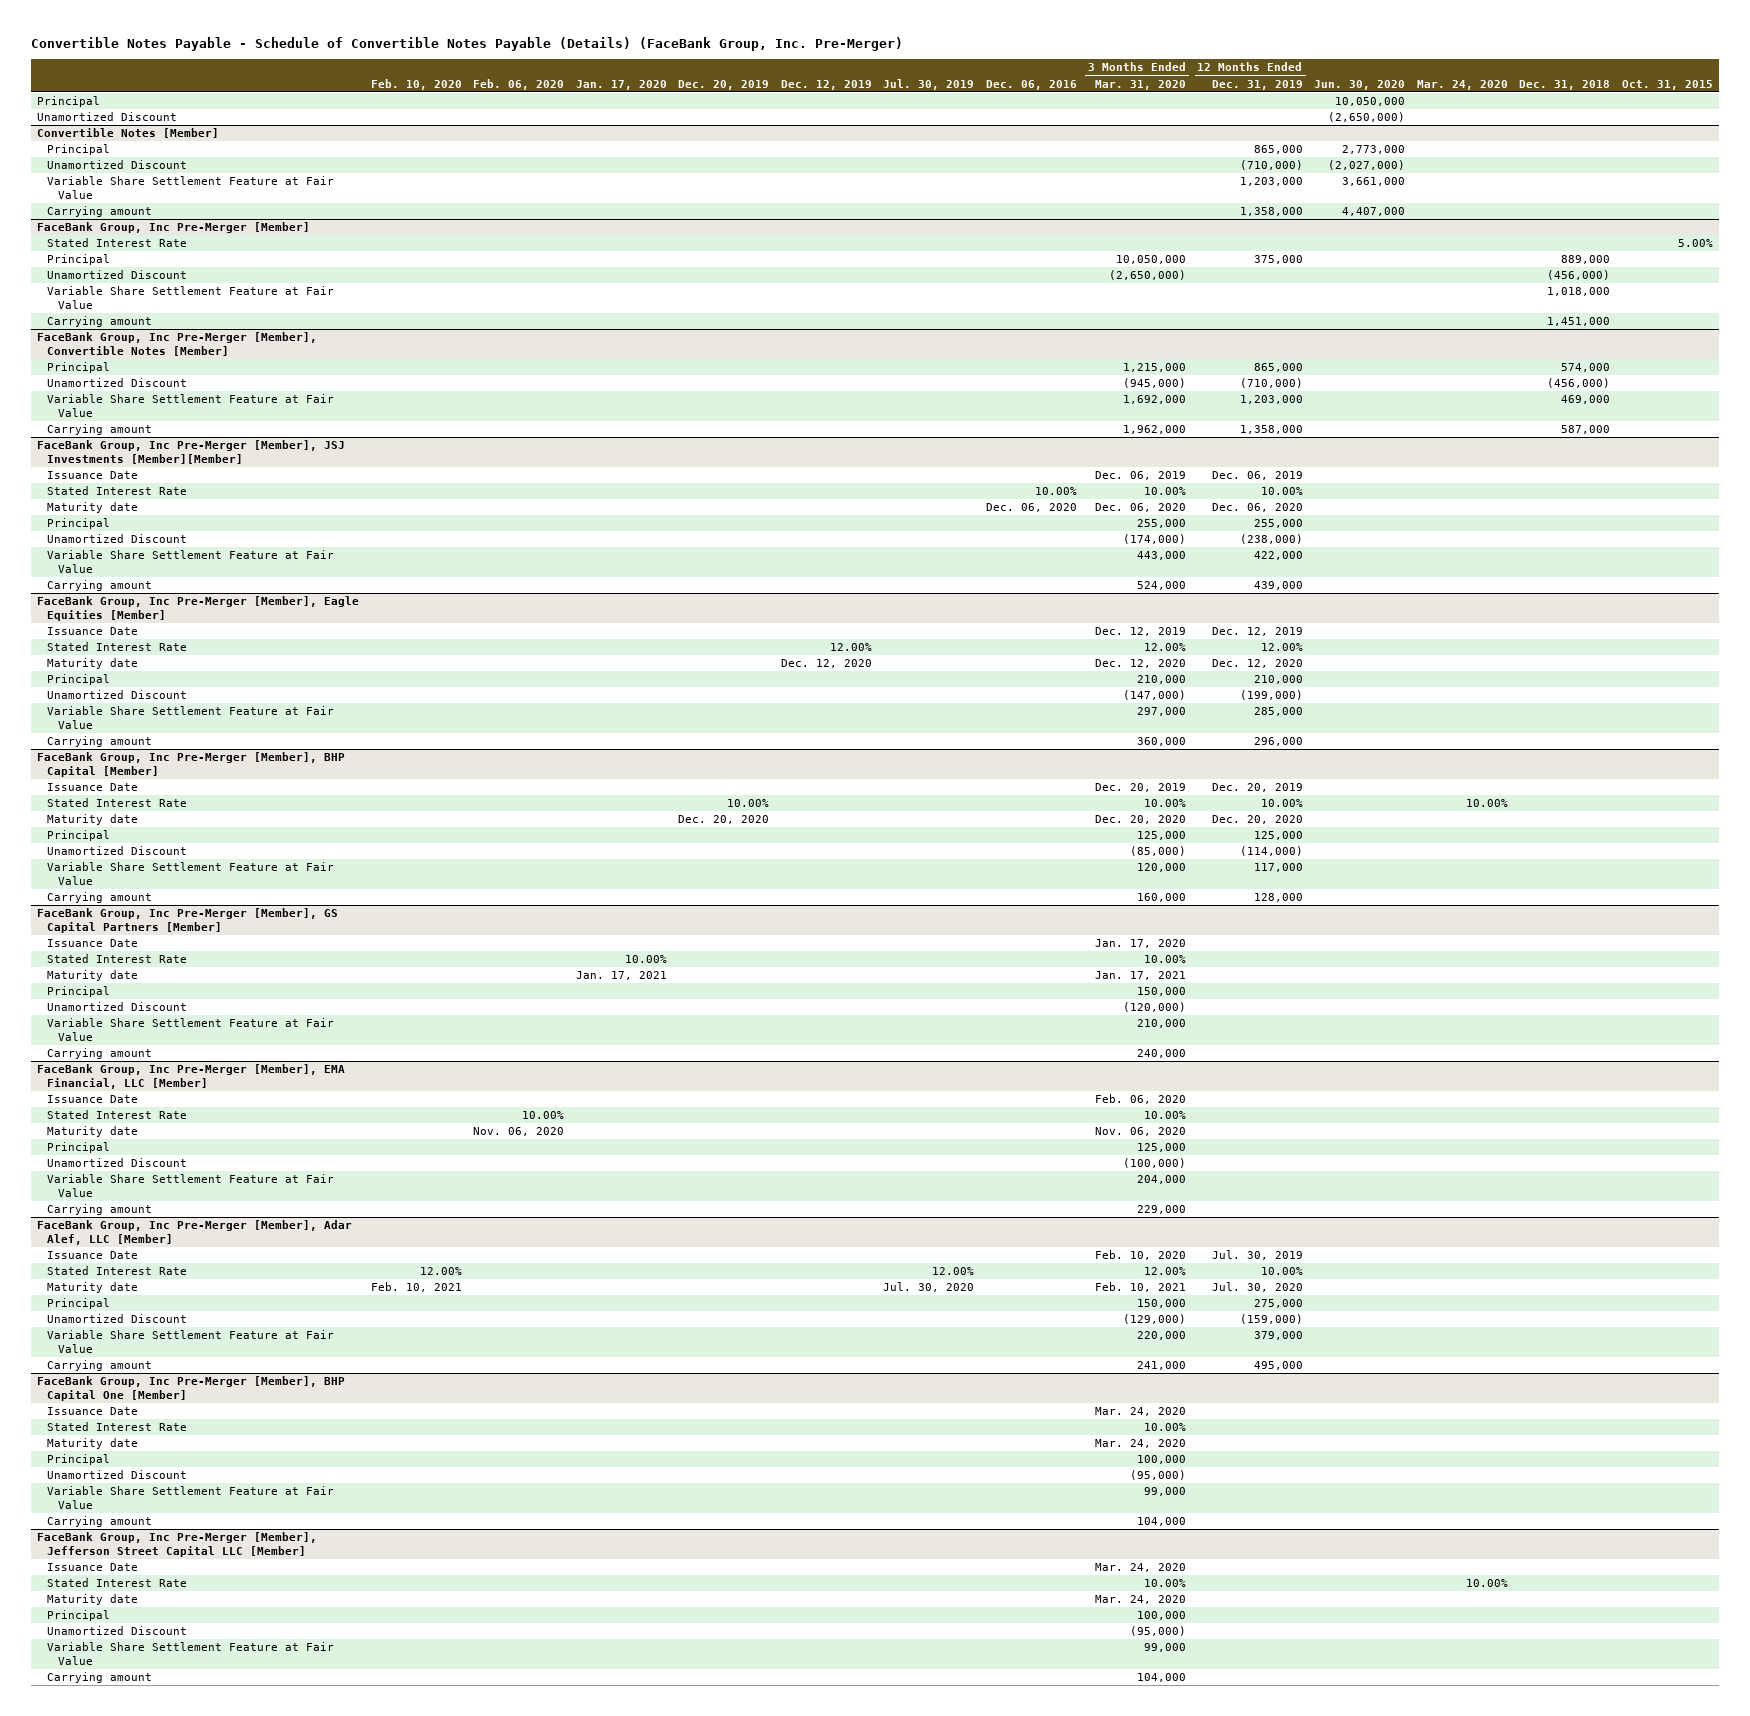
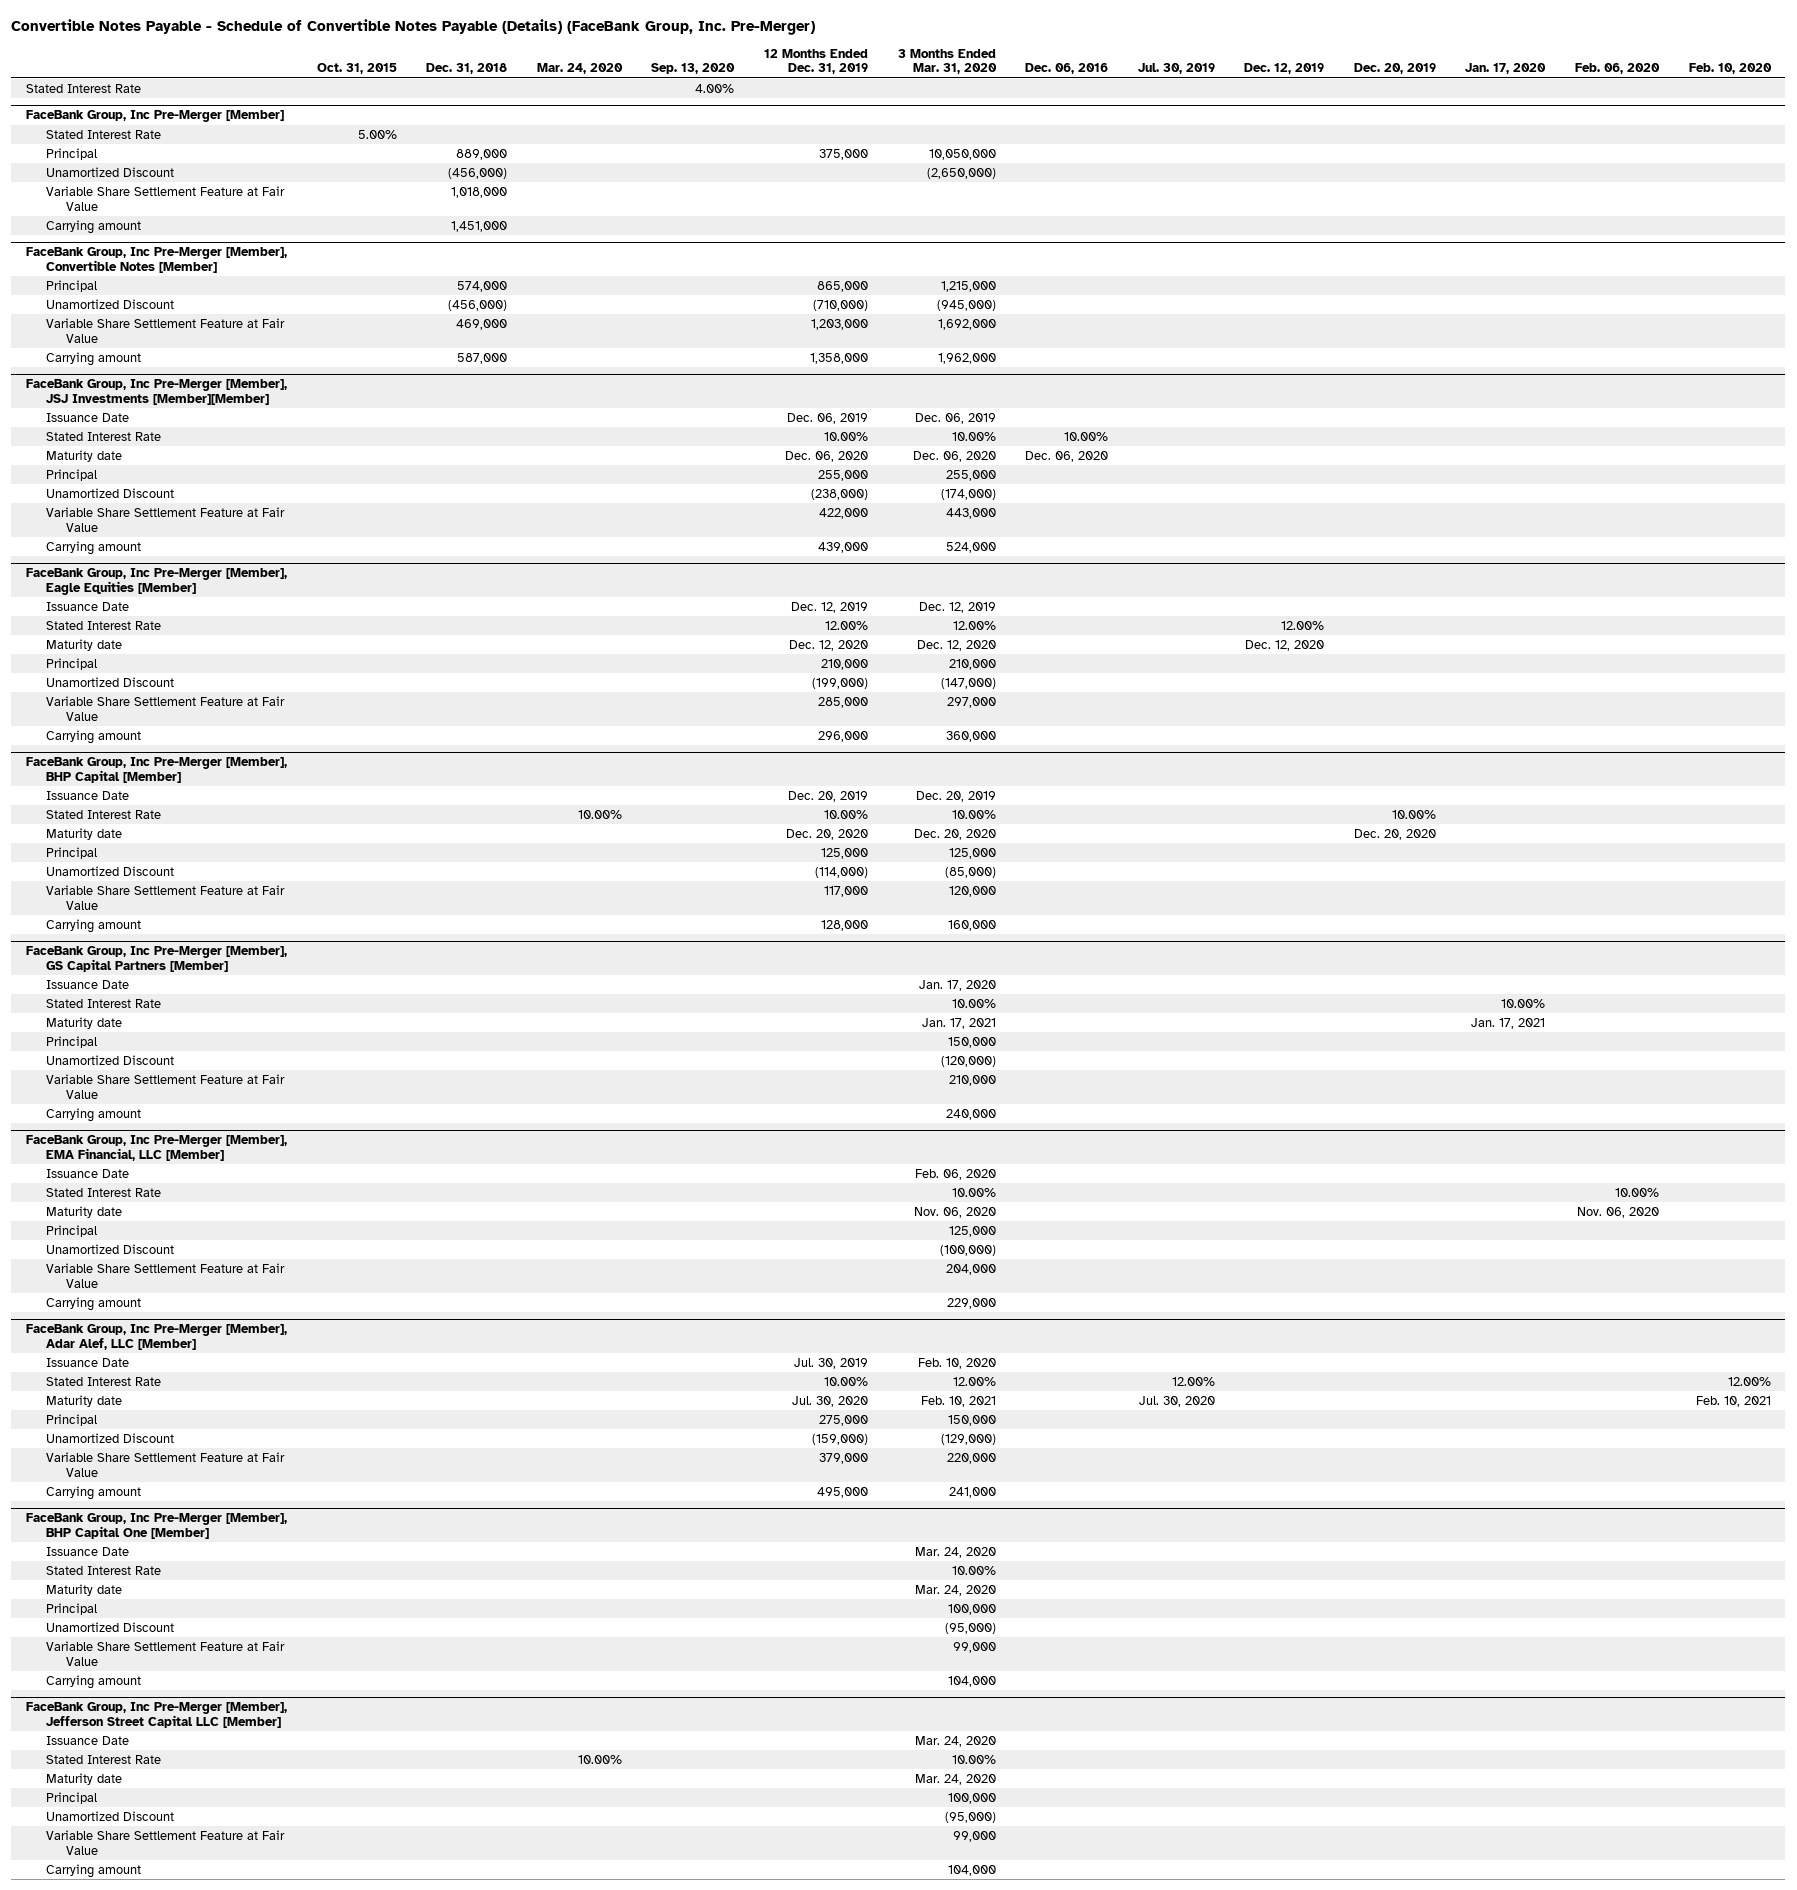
[1314,79,1406,90] Jun. 30, 2020 -> none
none -> [651,63,736,75] Sep. 13, 2020
[37,96,101,108] Principal -> none
[37,112,178,122] Unamortized Discount -> none
[37,128,220,139] Convertible Notes [Member] -> none
[47,144,111,156] Principal -> none
[47,160,188,170] Unamortized Discount -> none
[47,176,335,199] Variable Share Settlement Feature at Fair Value -> none
[47,206,153,218] Carrying amount -> none
none -> [26,83,142,93] Stated Interest Rate

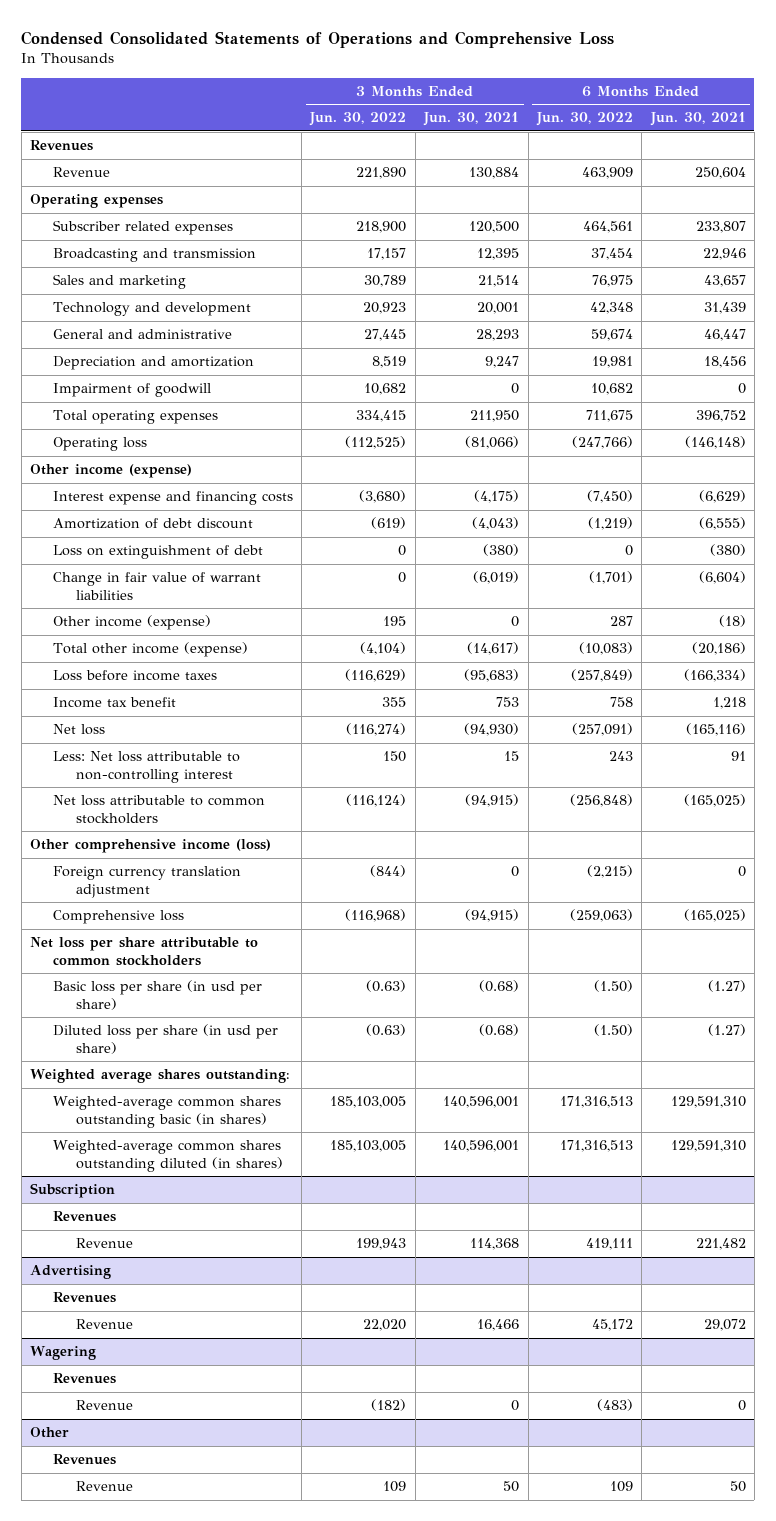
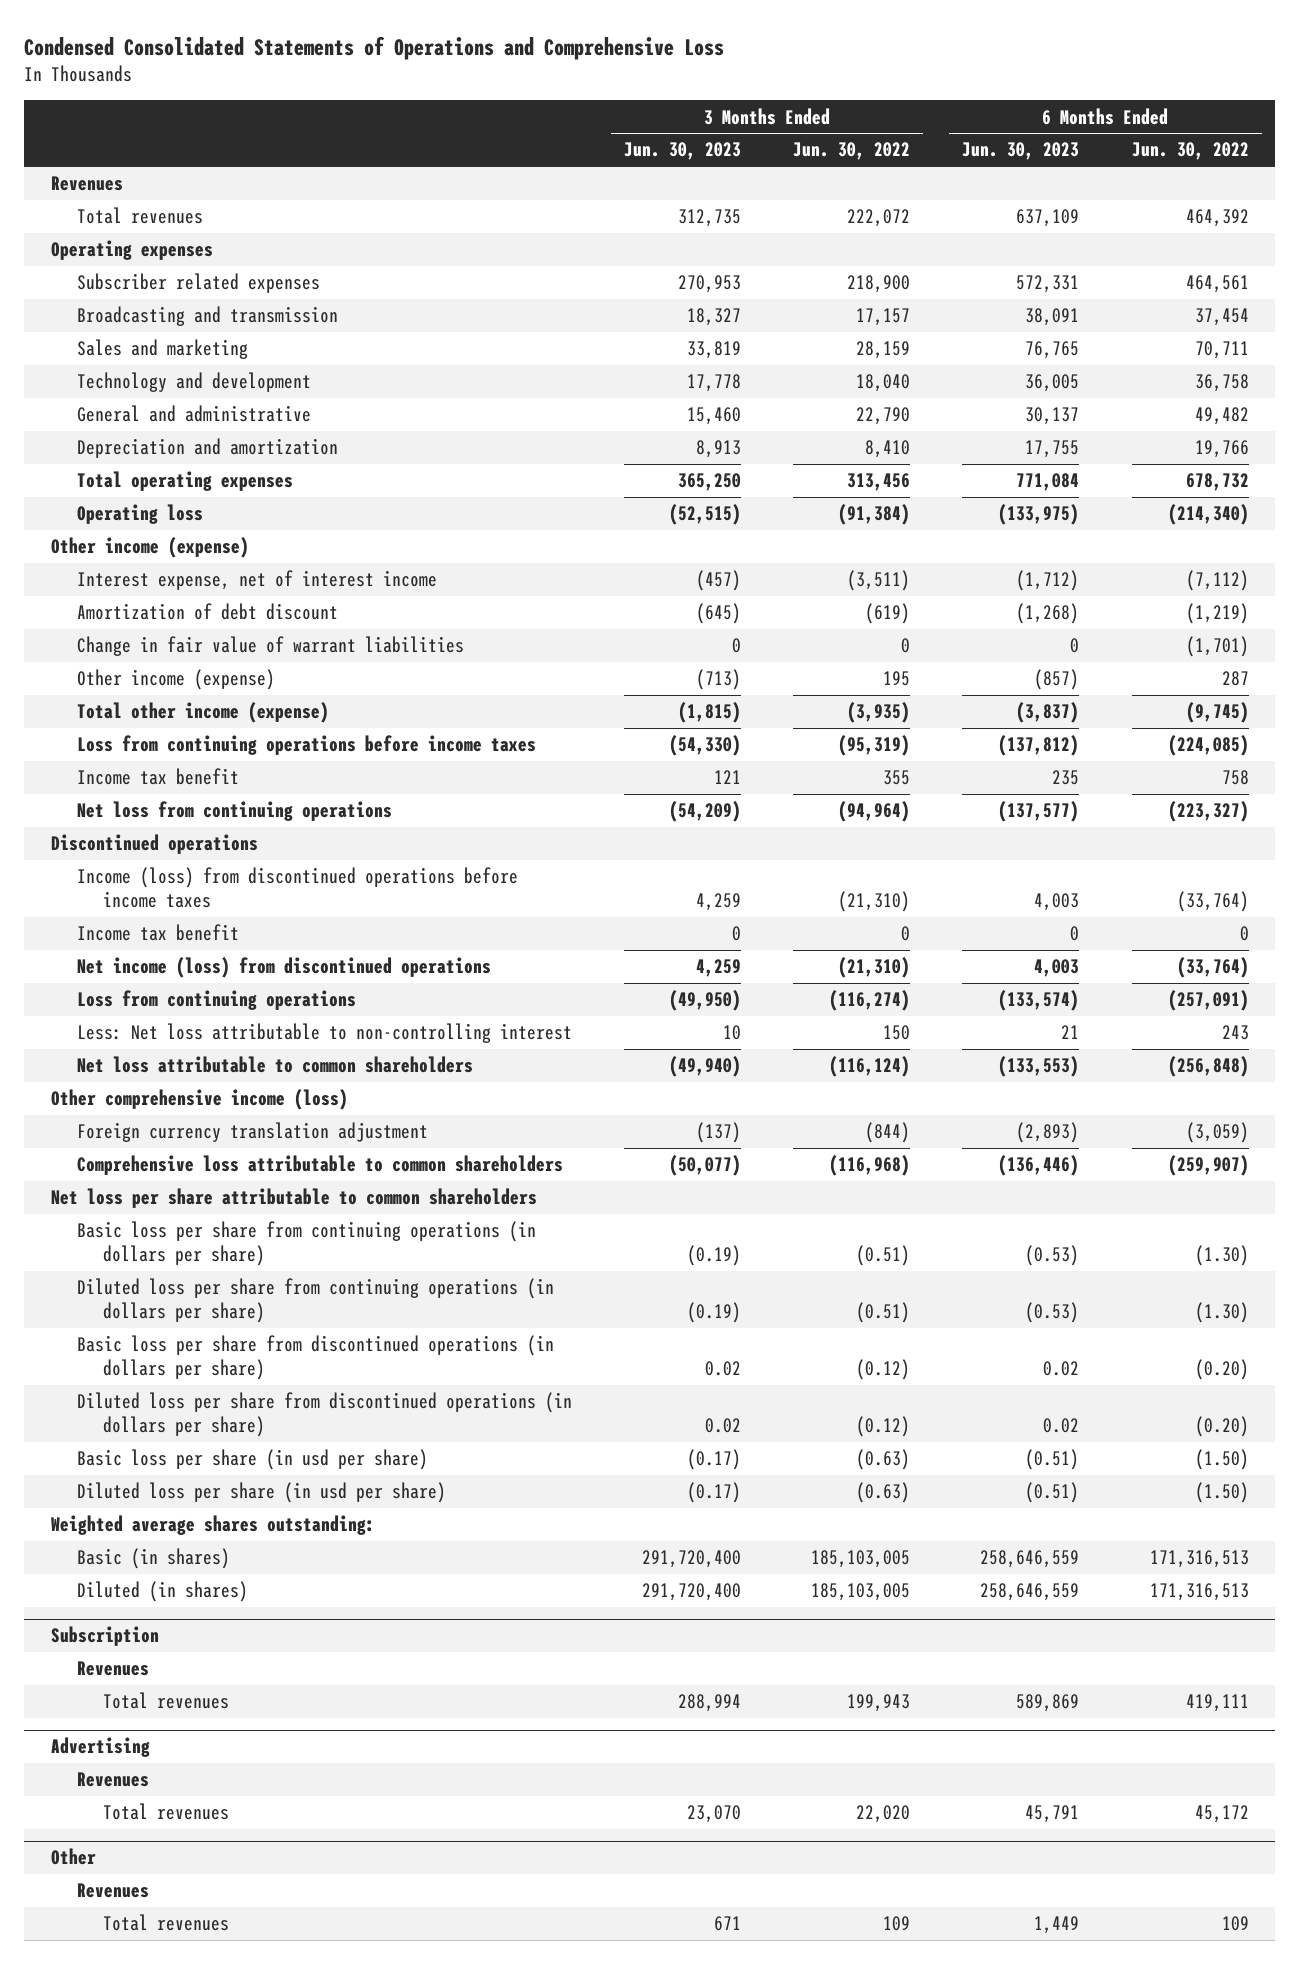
[423,112,520,127] Jun. 30, 2021 -> none
[649,112,746,127] Jun. 30, 2021 -> none
none -> [624,142,742,161] Jun. 30, 2023
none -> [962,142,1080,161] Jun. 30, 2023
[52,167,110,178] Revenue -> none
none -> [76,207,203,225] Total revenues
[52,383,211,398] Impairment of goodwill -> none
[364,275,407,288] 30,789 -> [856,341,911,360] 28,159
[591,275,633,288] 76,975 -> [1194,341,1249,360] 70,711
[363,302,407,315] 20,923 -> [856,374,911,393] 18,040
[589,302,633,315] 42,348 -> [1194,374,1249,393] 36,758
[364,329,407,342] 27,445 -> [856,407,911,426] 22,790
[590,329,633,342] 59,674 -> [1194,407,1249,426] 49,482
[372,356,407,369] 8,519 -> [865,440,911,459] 8,410
[591,356,633,369] 19,981 -> [1194,440,1249,459] 19,766
[356,410,407,423] 334,415 -> [847,473,911,492] 313,456
[585,410,633,423] 711,675 -> [1185,473,1249,492] 678,732
[345,436,407,450] (112,525) -> [838,504,911,526] (91,384)
[571,436,633,450] (247,766) -> [1167,504,1249,526] (214,340)
[52,491,293,506] Interest expense and financing costs -> [76,570,437,591] Interest expense, net of interest income
[359,490,407,504] (3,680) -> [847,570,911,592] (3,511)
[586,490,633,504] (7,450) -> [1185,570,1249,592] (7,112)
[52,545,263,560] Loss on extinguishment of debt -> none
[360,642,407,656] (4,104) -> [847,702,911,724] (3,935)
[578,642,633,656] (10,083) -> [1185,702,1249,724] (9,745)
[52,670,217,682] Loss before income taxes -> [76,735,536,756] Loss from continuing operations before income taxes
[345,669,407,683] (116,629) -> [838,735,911,757] (95,319)
[570,669,633,683] (257,849) -> [1167,735,1249,757] (224,085)
none -> [76,801,392,822] Net loss from continuing operations
none -> [50,834,258,855] Discontinued operations
none -> [76,867,518,909] Income (loss) from discontinued operations before income taxes
none -> [76,924,239,942] Income tax benefit
none -> [76,957,491,979] Net income (loss) from discontinued operations
[52,724,105,736] Net loss -> [76,990,356,1011] Loss from continuing operations
[52,795,265,824] Net loss attributable to common stockholders -> [76,1056,473,1074] Net loss attributable to common shareholders
[586,865,633,879] (2,215) -> [1185,1122,1249,1144] (3,059)
[52,910,184,925] Comprehensive loss -> [76,1155,563,1176] Comprehensive loss attributable to common shareholders
[569,909,633,923] (259,063) -> [1167,1155,1249,1177] (259,907)
[30,937,259,966] Net loss per share attributable to common stockholders -> [50,1188,537,1209] Net loss per share attributable to common shareholders
none -> [76,1221,536,1267] Basic loss per share from continuing operations (in dollars per share)
none -> [76,1278,554,1324] Diluted loss per share from continuing operations (in dollars per share)
none -> [76,1335,554,1381] Basic loss per share from discontinued operations (in dollars per share)
none -> [76,1392,572,1438] Diluted loss per share from discontinued operations (in dollars per share)
[52,1096,281,1128] Weighted-average common shares outstanding basic (in shares) -> [76,1548,230,1570] Basic (in shares)
[52,1140,283,1172] Weighted-average common shares outstanding diluted (in shares) -> [76,1581,248,1603] Diluted (in shares)
[75,1238,133,1249] Revenue -> [103,1692,230,1710] Total revenues
[30,1346,97,1361] Wagering -> none
[52,1373,116,1385] Revenues -> none
[75,1400,133,1411] Revenue -> none
[75,1319,133,1330] Revenue -> [103,1803,230,1821] Total revenues
[75,1481,133,1492] Revenue -> [103,1914,230,1932] Total revenues

